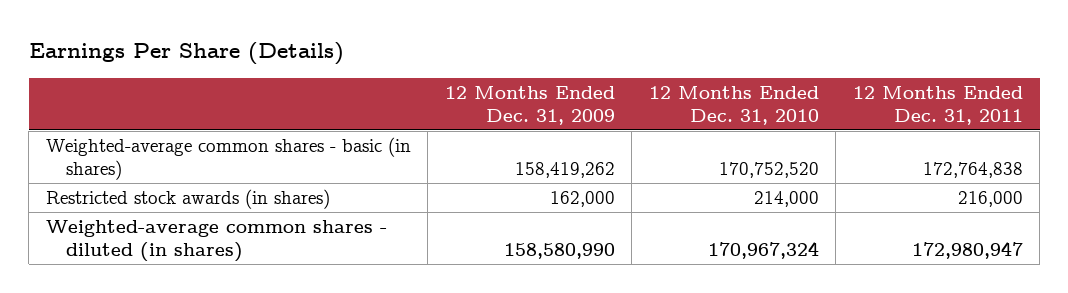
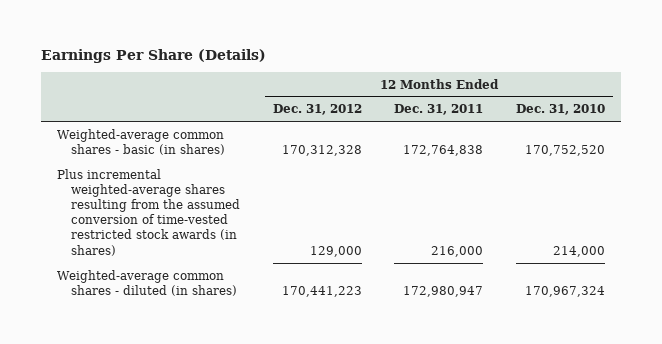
[444,85,615,125] 12 Months Ended Dec. 31, 2009 -> none
none -> [272,104,362,116] Dec. 31, 2012
[45,189,330,210] Restricted stock awards (in shares) -> [57,168,241,256] Plus incremental weighted-average shares resulting from the assumed conversion of time-vested restricted stock awards (in shares)

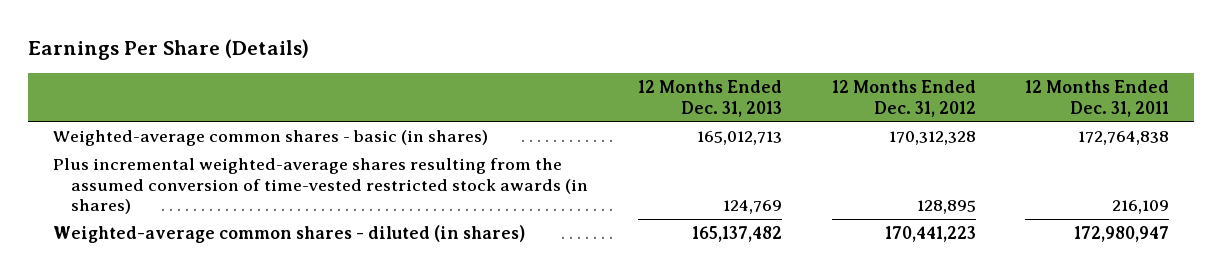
[516,104,606,116] Dec. 31, 2010 -> none
none -> [637,79,782,117] 12 Months Ended Dec. 31, 2013
[309,245,362,257] 129,000 -> [916,200,976,215] 128,895
[431,245,484,257] 216,000 -> [1112,200,1170,215] 216,109

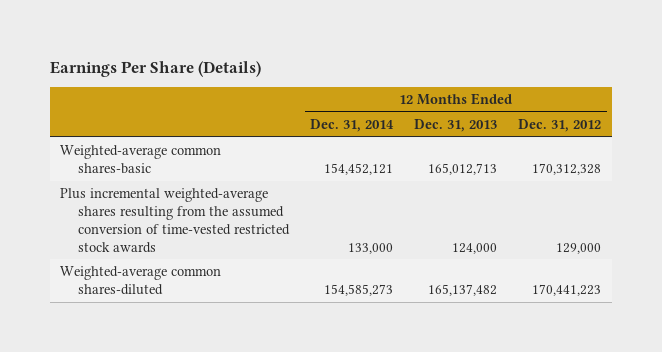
[1025,79,1170,117] 12 Months Ended Dec. 31, 2011 -> none
none -> [310,119,395,133] Dec. 31, 2014
[52,129,488,146] Weighted-average common shares - basic (in shares) -> [60,145,222,175] Weighted-average common shares-basic
[52,157,589,215] Plus incremental weighted-average shares resulting from the assumed conversion of time-vested restricted stock awards (in shares) -> [60,188,290,253] Plus incremental weighted-average shares resulting from the assumed conversion of time-vested restricted stock awards
[722,200,782,215] 124,769 -> [452,242,498,254] 124,000
[916,200,976,215] 128,895 -> [556,242,602,254] 129,000
[52,224,525,243] Weighted-average common shares - diluted (in shares) -> [60,266,222,296] Weighted-average common shares-diluted

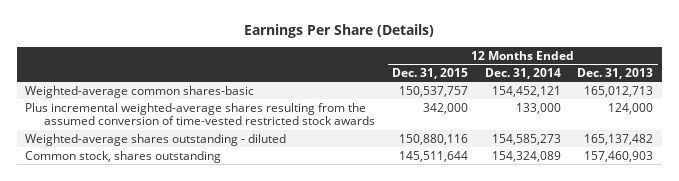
[518,119,602,133] Dec. 31, 2012 -> none
none -> [391,67,468,79] Dec. 31, 2015
[60,266,222,296] Weighted-average common shares-diluted -> [25,133,287,146] Weighted-average shares outstanding - diluted
none -> [25,150,222,163] Common stock, shares outstanding

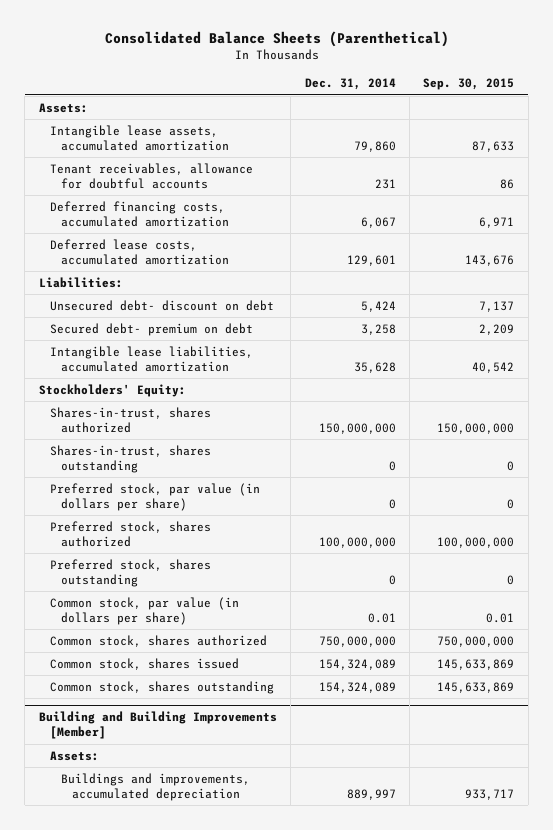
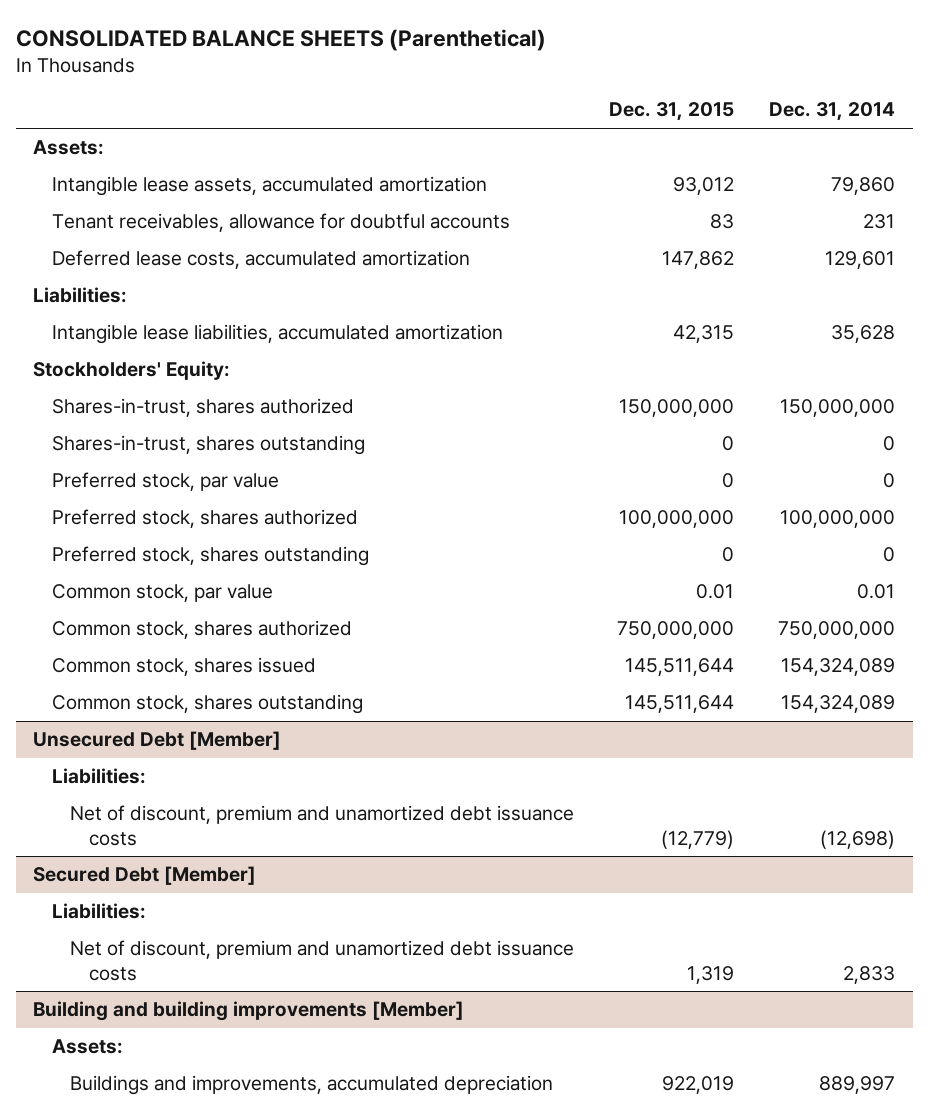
[104,31,449,48] Consolidated Balance Sheets (Parenthetical) -> [15,28,546,51] CONSOLIDATED BALANCE SHEETS (Parenthetical)
[423,78,515,91] Sep. 30, 2015 -> none
none -> [609,102,735,122] Dec. 31, 2015
[49,200,229,227] Deferred financing costs, accumulated amortization -> none
[49,299,274,311] Unsecured debt- discount on debt -> none
[49,322,253,336] Secured debt- premium on debt -> none
[49,482,260,511] Preferred stock, par value (in dollars per share) -> [51,472,279,492] Preferred stock, par value
[49,596,239,625] Common stock, par value (in dollars per share) -> [51,584,273,603] Common stock, par value
none -> [33,731,282,751] Unsecured Debt [Member]
none -> [51,768,146,785] Liabilities:
none -> [70,805,575,846] Net of discount, premium and unamortized debt issuance costs
none -> [33,866,257,886] Secured Debt [Member]
none -> [51,903,146,920] Liabilities:
none -> [70,940,575,981] Net of discount, premium and unamortized debt issuance costs
[38,711,277,740] Building and Building Improvements [Member] -> [33,1001,465,1022] Building and building improvements [Member]

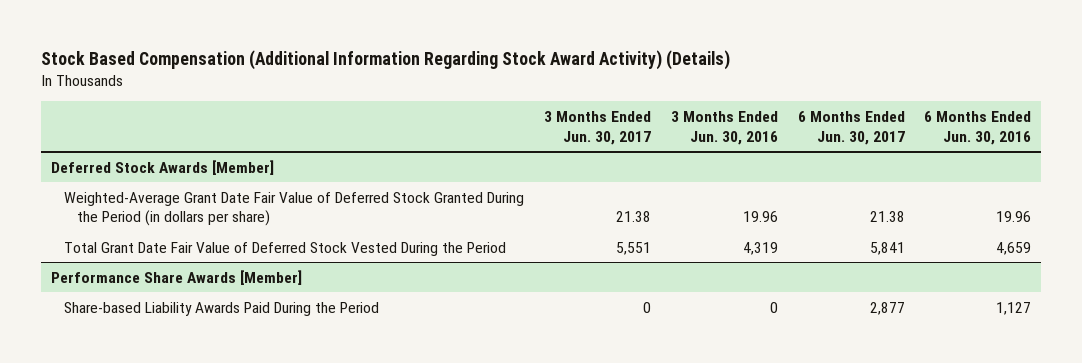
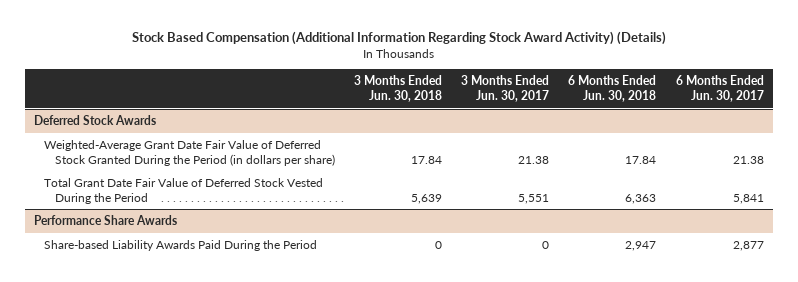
[670,110,778,145] 3 Months Ended Jun. 30, 2016 -> none
[924,110,1032,145] 6 Months Ended Jun. 30, 2016 -> none
none -> [353,75,442,103] 3 Months Ended Jun. 30, 2018
none -> [568,75,657,103] 6 Months Ended Jun. 30, 2018
[51,159,275,175] Deferred Stock Awards [Member] -> [34,114,157,125] Deferred Stock Awards
[51,269,303,285] Performance Share Awards [Member] -> [34,214,178,225] Performance Share Awards

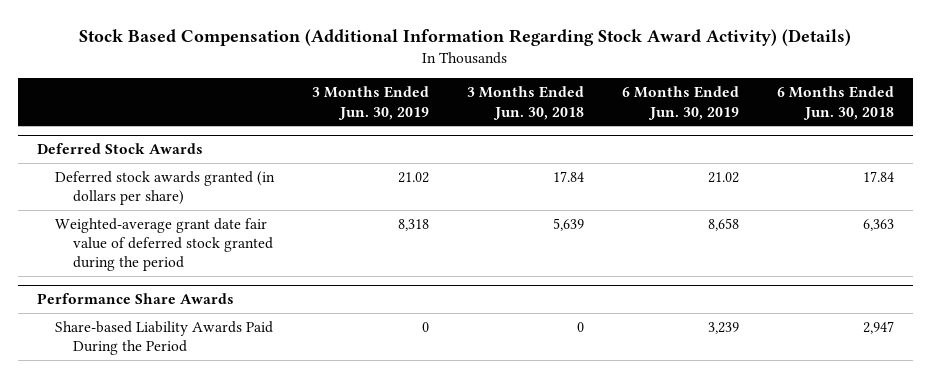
[461,75,550,103] 3 Months Ended Jun. 30, 2017 -> none
[675,75,764,103] 6 Months Ended Jun. 30, 2017 -> none
none -> [311,86,429,120] 3 Months Ended Jun. 30, 2019
none -> [621,86,739,120] 6 Months Ended Jun. 30, 2019
[44,139,335,166] Weighted-Average Grant Date Fair Value of Deferred Stock Granted During the Period (in dollars per share) -> [54,170,275,206] Deferred stock awards granted (in dollars per share)
[44,177,324,204] Total Grant Date Fair Value of Deferred Stock Vested During the Period -> [54,217,273,272] Weighted-average grant date fair value of deferred stock granted during the period

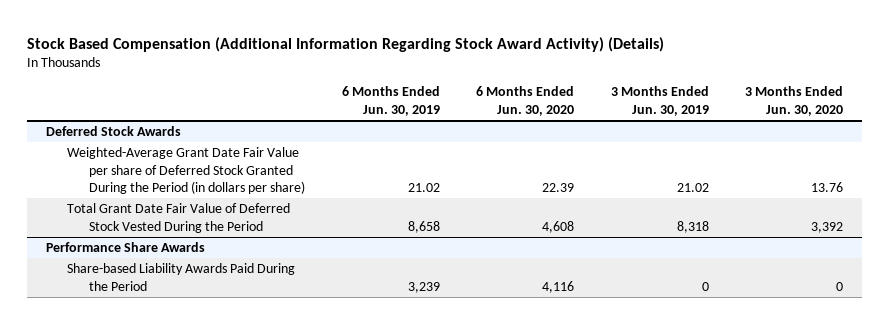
[466,86,584,120] 3 Months Ended Jun. 30, 2018 -> none
[776,86,894,120] 6 Months Ended Jun. 30, 2018 -> none
none -> [476,86,575,116] 6 Months Ended Jun. 30, 2020
none -> [745,86,844,116] 3 Months Ended Jun. 30, 2020
[54,170,275,206] Deferred stock awards granted (in dollars per share) -> [67,147,305,195] Weighted-Average Grant Date Fair Value per share of Deferred Stock Granted During the Period (in dollars per share)
[54,217,273,272] Weighted-average grant date fair value of deferred stock granted during the period -> [67,203,291,233] Total Grant Date Fair Value of Deferred Stock Vested During the Period

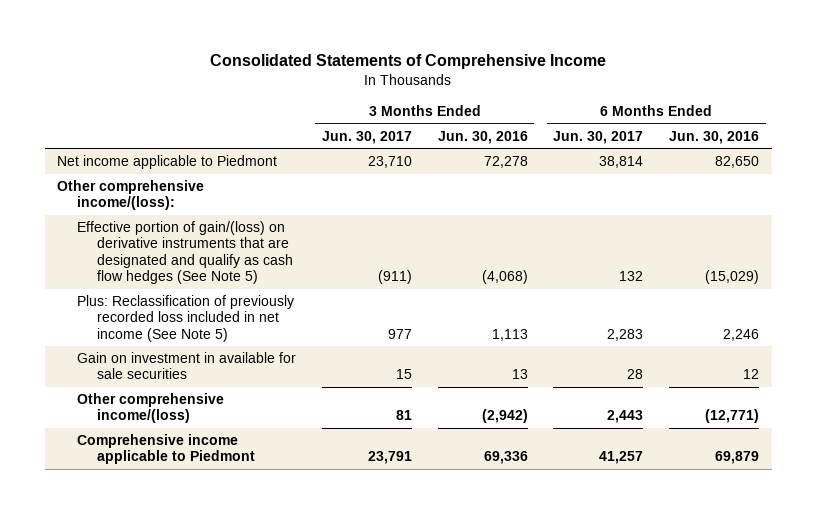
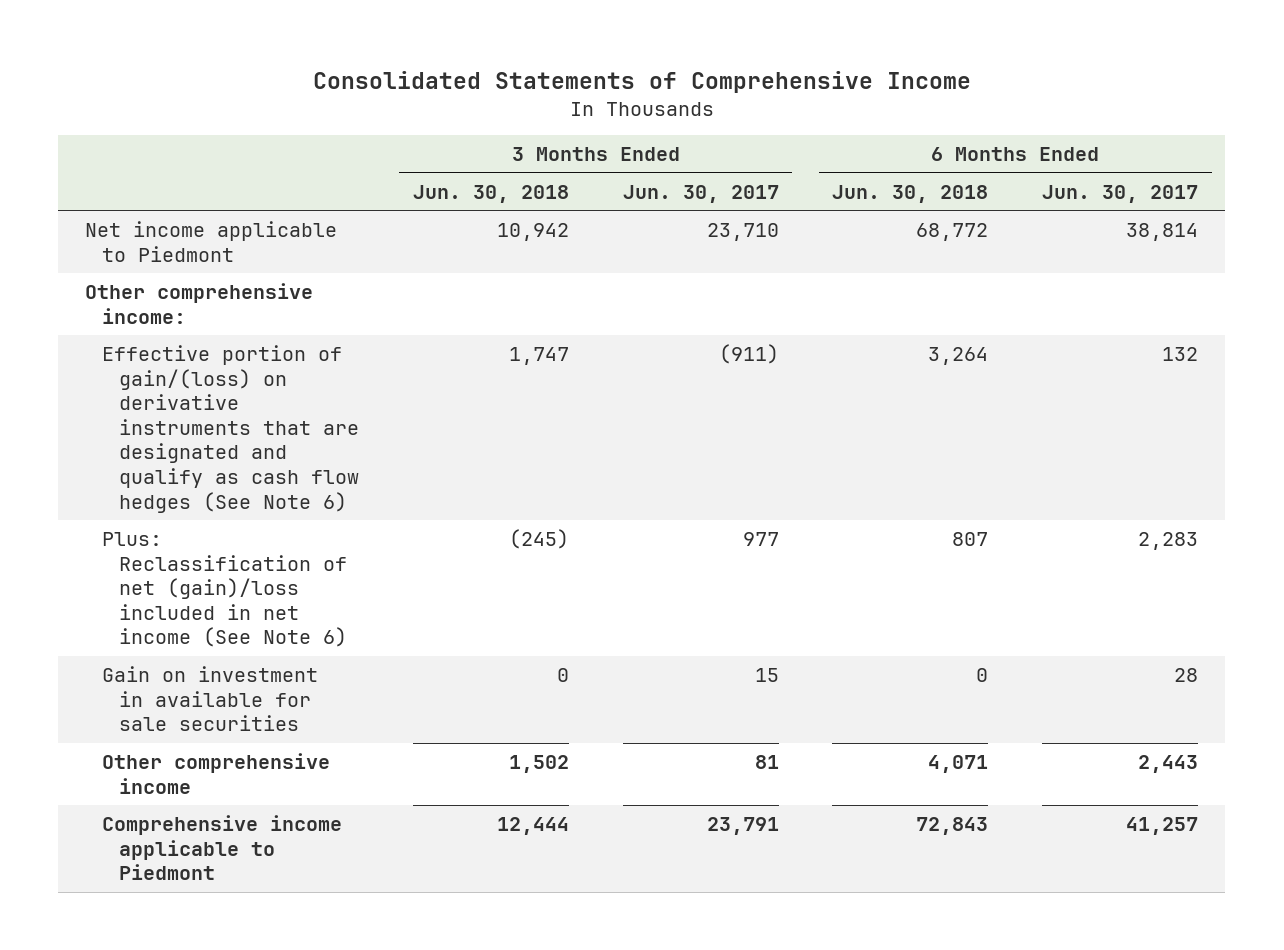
[437,130,528,144] Jun. 30, 2016 -> none
[669,130,760,144] Jun. 30, 2016 -> none
none -> [412,184,569,203] Jun. 30, 2018
none -> [832,184,989,203] Jun. 30, 2018
[57,180,205,211] Other comprehensive income/(loss): -> [85,282,314,324] Other comprehensive income:
[77,221,293,285] Effective portion of gain/(loss) on derivative instruments that are designated and qualify as cash flow hedges (See Note 5) -> [102,344,359,513] Effective portion of gain/(loss) on derivative instruments that are designated and qualify as cash flow hedges (See Note 6)
[77,295,295,342] Plus: Reclassification of previously recorded loss included in net income (See Note 5) -> [102,531,347,648] Plus: Reclassification of net (gain)/loss included in net income (See Note 6)
[77,393,225,424] Other comprehensive income/(loss) -> [102,752,331,794] Other comprehensive income

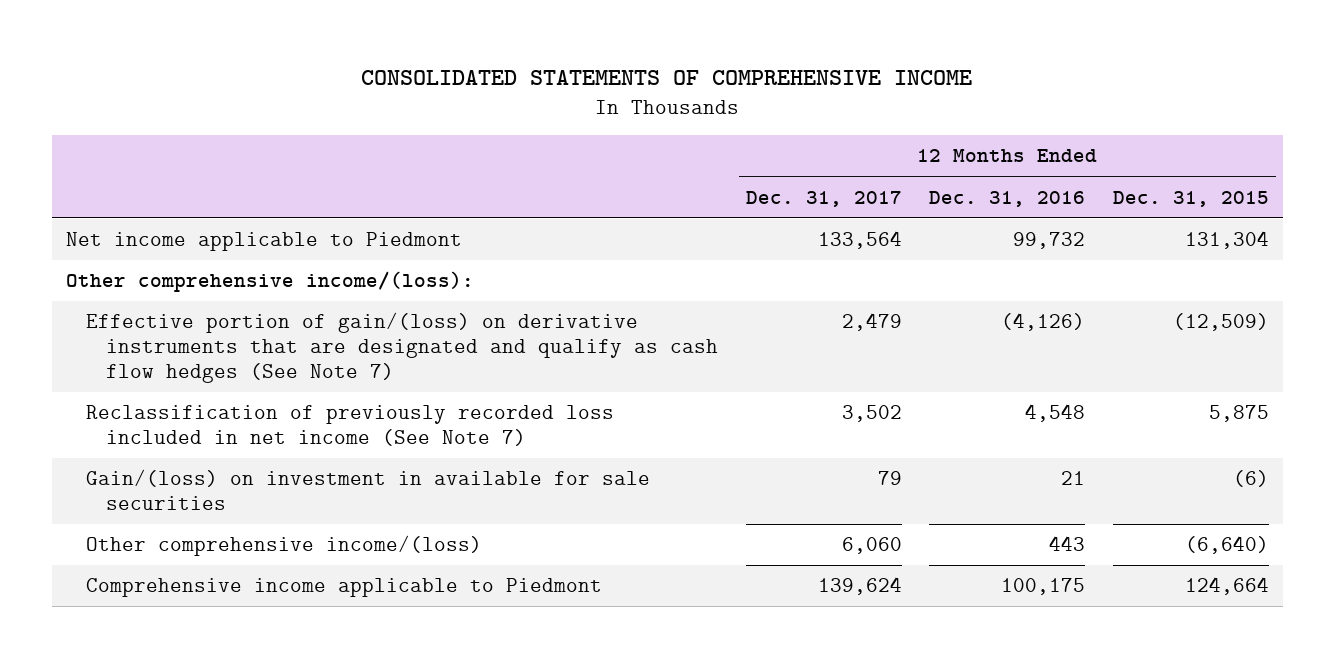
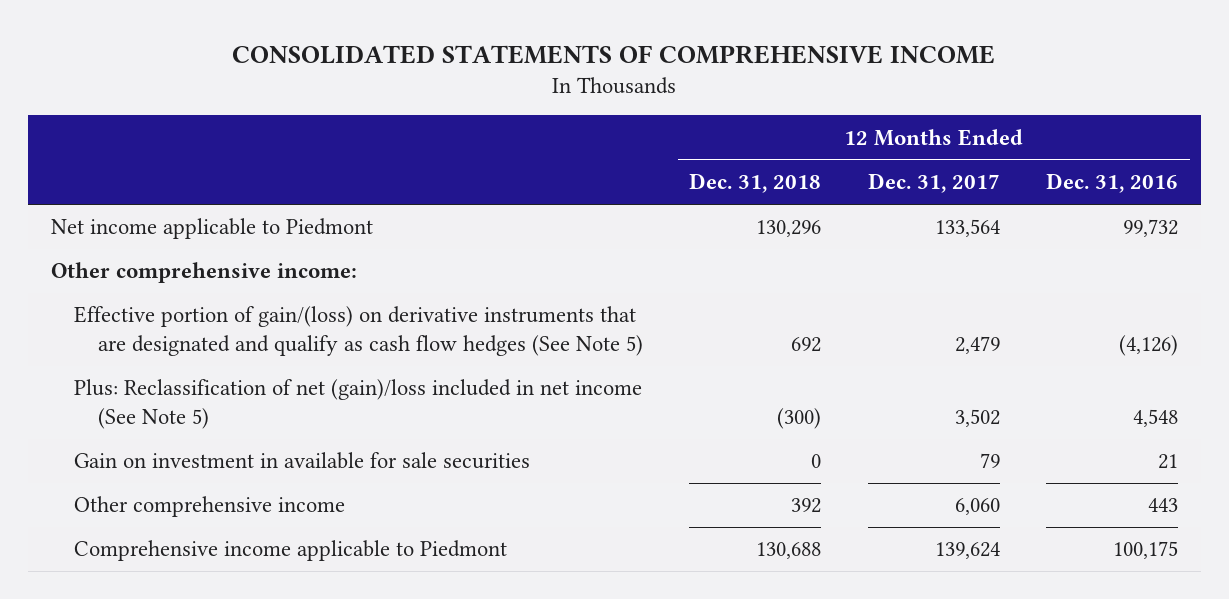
[1112,190,1269,207] Dec. 31, 2015 -> none
none -> [689,173,822,194] Dec. 31, 2018
[65,271,474,293] Other comprehensive income/(loss): -> [50,262,357,284] Other comprehensive income:
[85,312,718,384] Effective portion of gain/(loss) on derivative instruments that are designated and qualify as cash flow hedges (See Note 7) -> [74,306,643,357] Effective portion of gain/(loss) on derivative instruments that are designated and qualify as cash flow hedges (See Note 5)
[85,405,614,447] Reclassification of previously recorded loss included in net income (See Note 7) -> [74,379,643,430] Plus: Reclassification of net (gain)/loss included in net income (See Note 5)
[85,469,650,511] Gain/(loss) on investment in available for sale securities -> [74,452,531,470] Gain on investment in available for sale securities
[85,535,482,557] Other comprehensive income/(loss) -> [74,496,346,518] Other comprehensive income

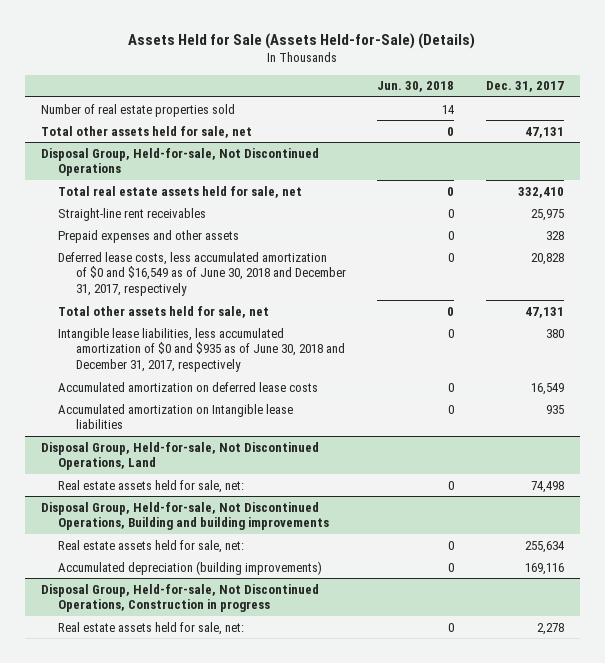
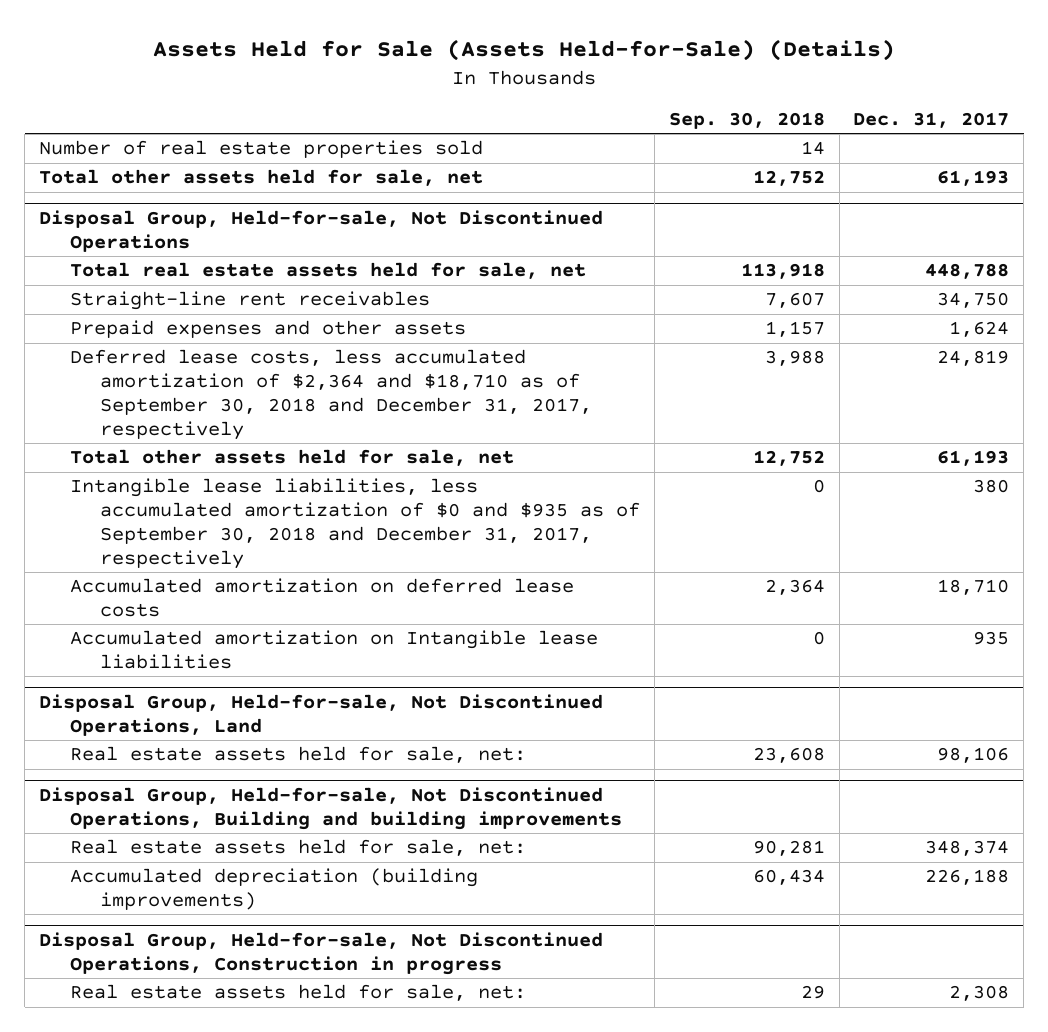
[377,81,455,93] Jun. 30, 2018 -> none
none -> [668,111,825,129] Sep. 30, 2018
[524,126,564,138] 47,131 -> [937,170,1010,187] 61,193
[517,186,564,198] 332,410 -> [925,263,1010,280] 448,788
[530,208,564,221] 25,975 -> [937,292,1010,309] 34,750
[545,230,564,240] 328 -> [949,321,1010,338] 1,624
[58,251,346,297] Deferred lease costs, less accumulated amortization of $0 and $16,549 as of June 30, 2018 and December 31, 2017, respectively -> [69,349,593,440] Deferred lease costs, less accumulated amortization of $2,364 and $18,710 as of September 30, 2018 and December 31, 2017, respectively
[530,252,564,265] 20,828 -> [937,350,1010,367] 24,819
[524,306,564,318] 47,131 -> [937,450,1010,467] 61,193
[58,327,345,373] Intangible lease liabilities, less accumulated amortization of $0 and $935 as of June 30, 2018 and December 31, 2017, respectively -> [69,478,641,569] Intangible lease liabilities, less accumulated amortization of $0 and $935 as of September 30, 2018 and December 31, 2017, respectively
[530,382,564,395] 16,549 -> [937,579,1010,596] 18,710
[530,480,564,493] 74,498 -> [937,747,1010,764] 98,106
[524,540,565,553] 255,634 -> [925,840,1010,857] 348,374
[524,562,564,575] 169,116 -> [925,869,1010,886] 226,188
[536,622,564,635] 2,278 -> [949,985,1010,1002] 2,308

